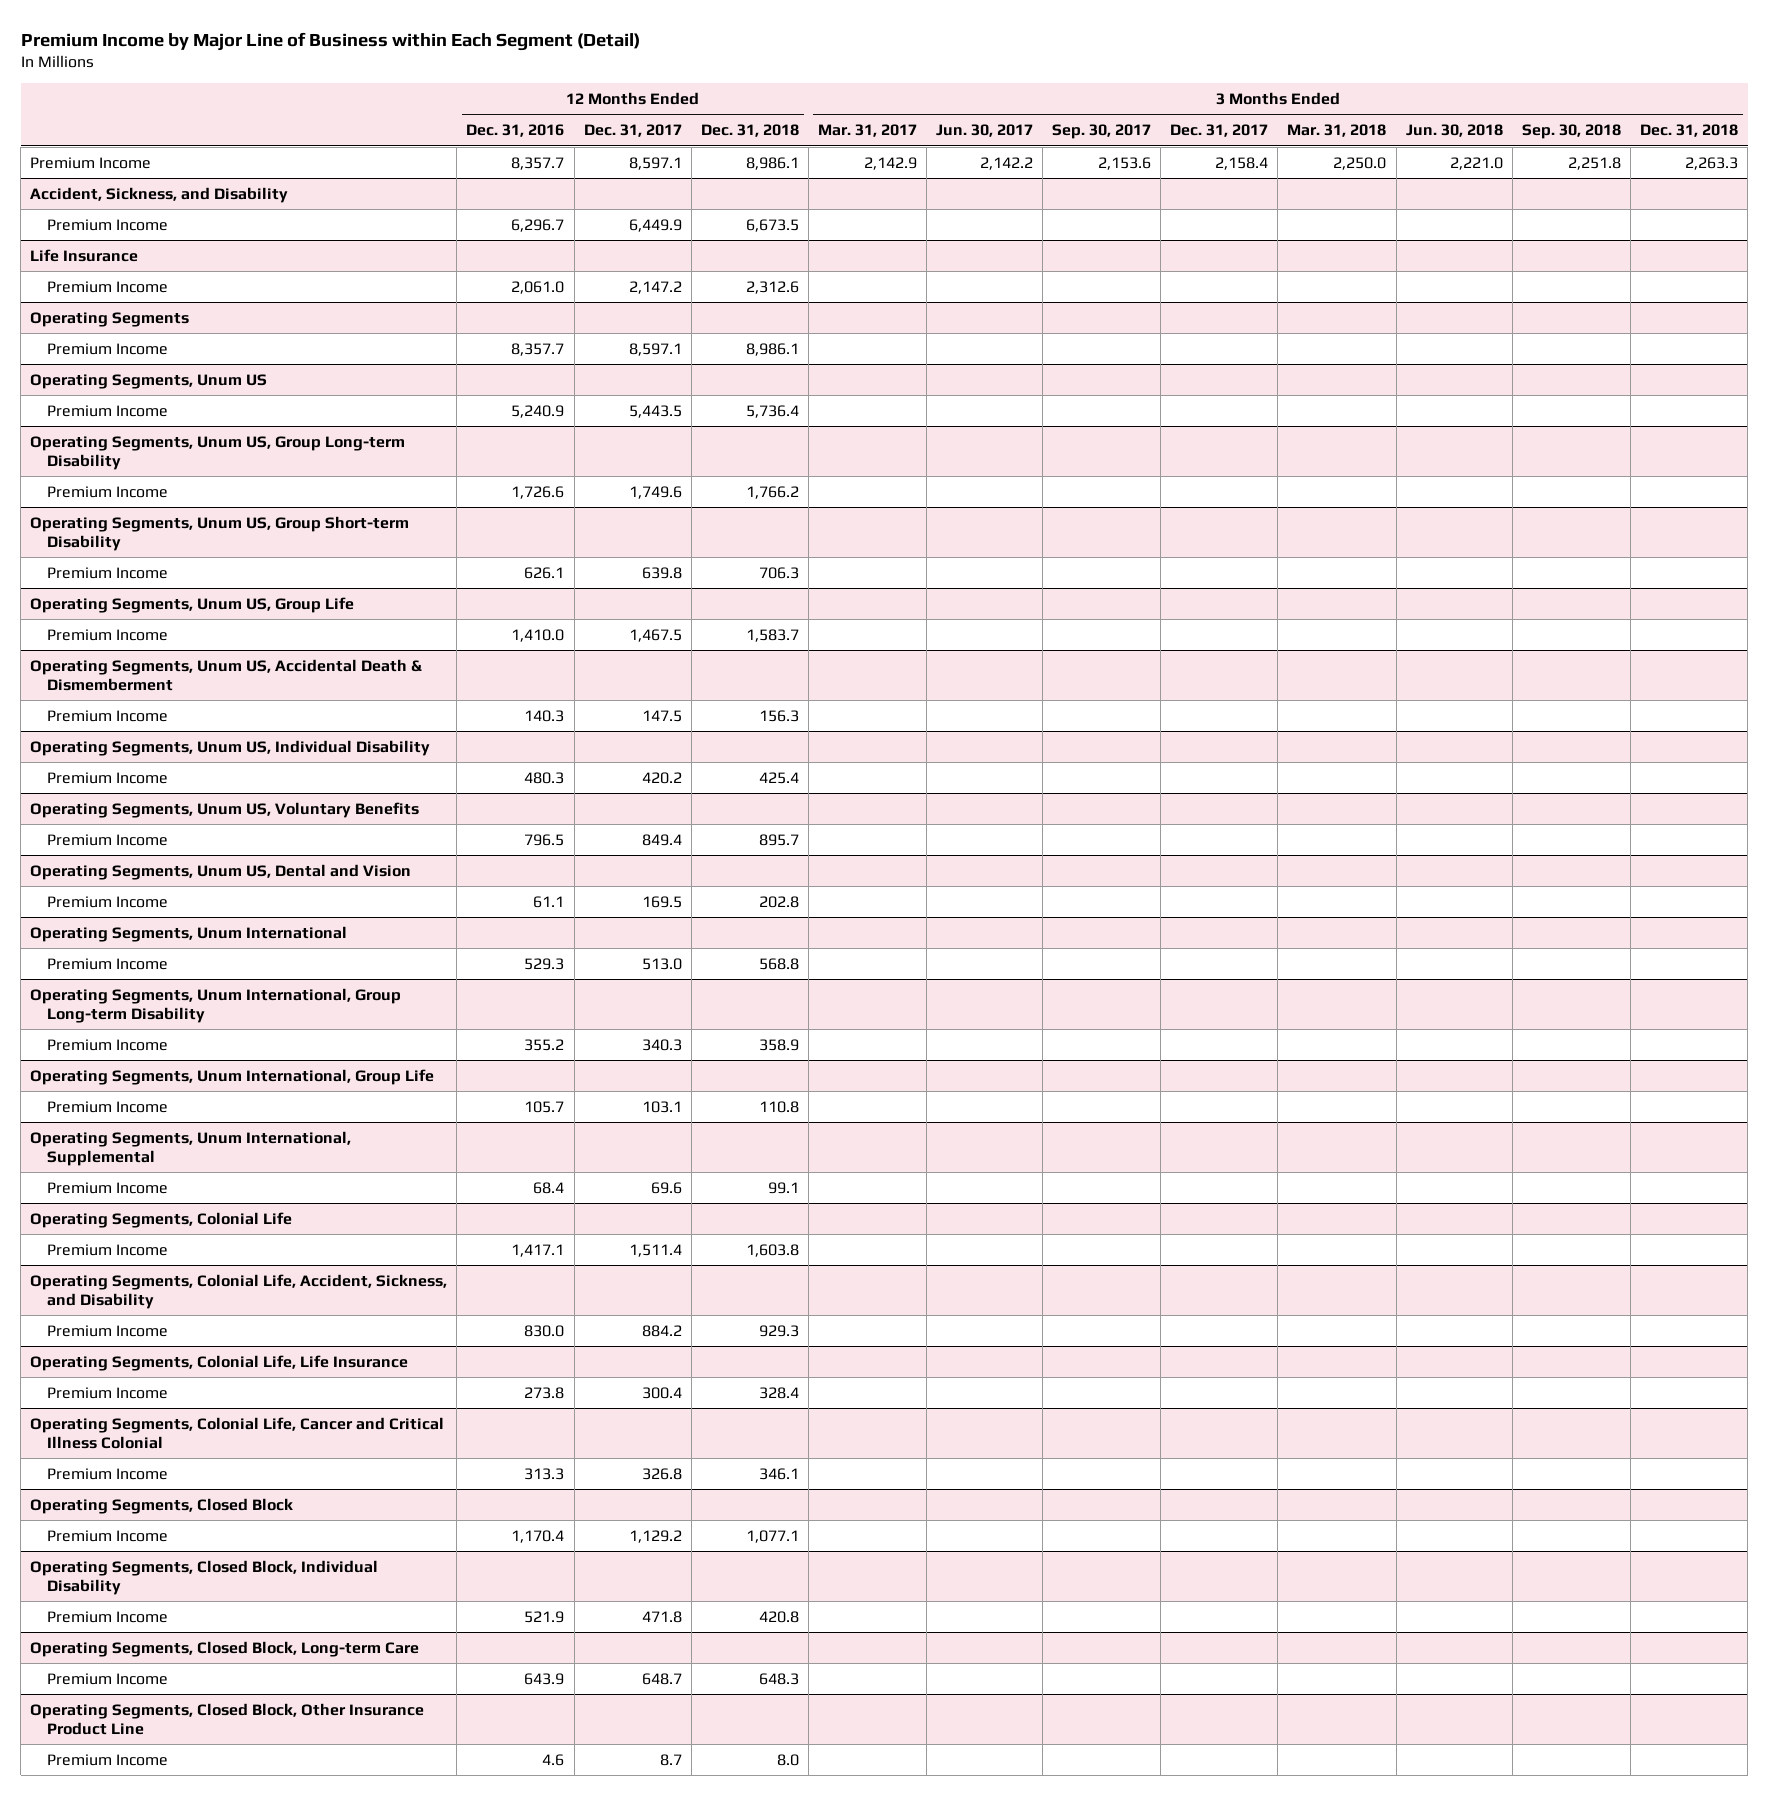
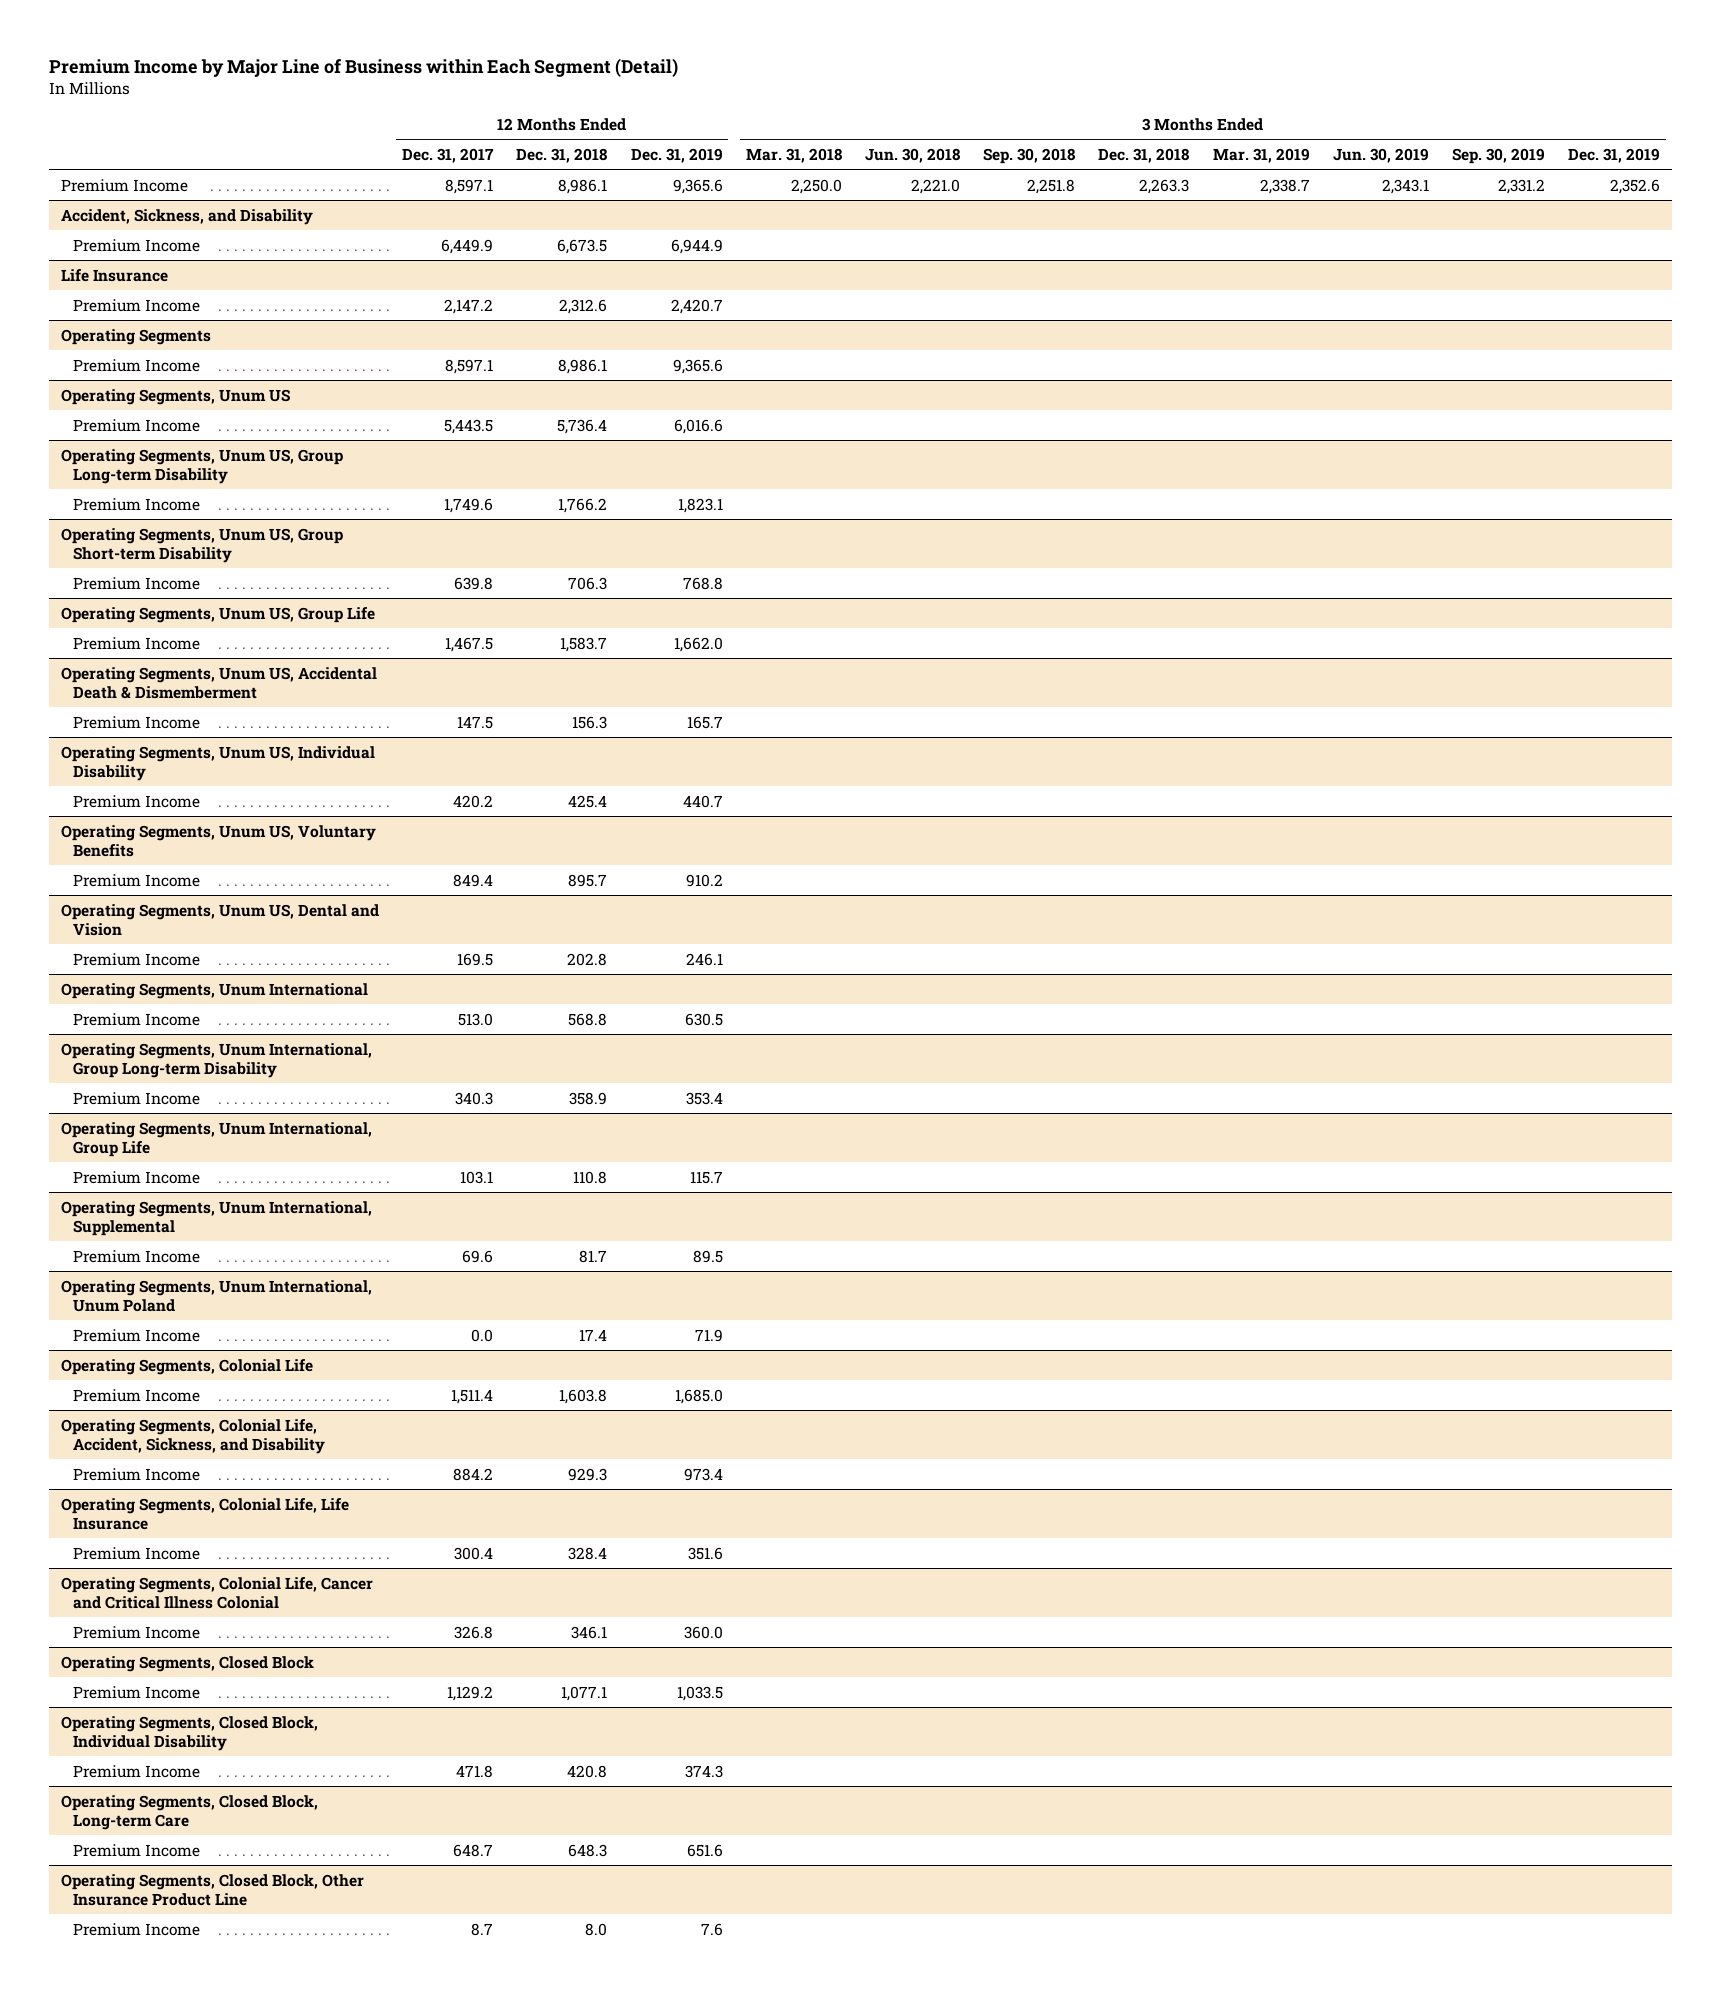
[466,124,565,138] Dec. 31, 2016 -> none
[817,124,917,138] Mar. 31, 2017 -> none
[936,124,1034,138] Jun. 30, 2017 -> none
[1052,124,1152,140] Sep. 30, 2017 -> none
[1170,124,1269,138] Dec. 31, 2017 -> none
none -> [630,147,723,163] Dec. 31, 2019
none -> [1212,147,1310,163] Mar. 31, 2019
none -> [1332,147,1429,163] Jun. 30, 2019
none -> [1452,147,1546,164] Sep. 30, 2019
none -> [1568,147,1661,163] Dec. 31, 2019
[767,1181,799,1194] 99.1 -> [579,1249,608,1263] 81.7
none -> [60,1279,372,1312] Operating Segments, Unum International, Unum Poland
none -> [73,1328,201,1342] Premium Income

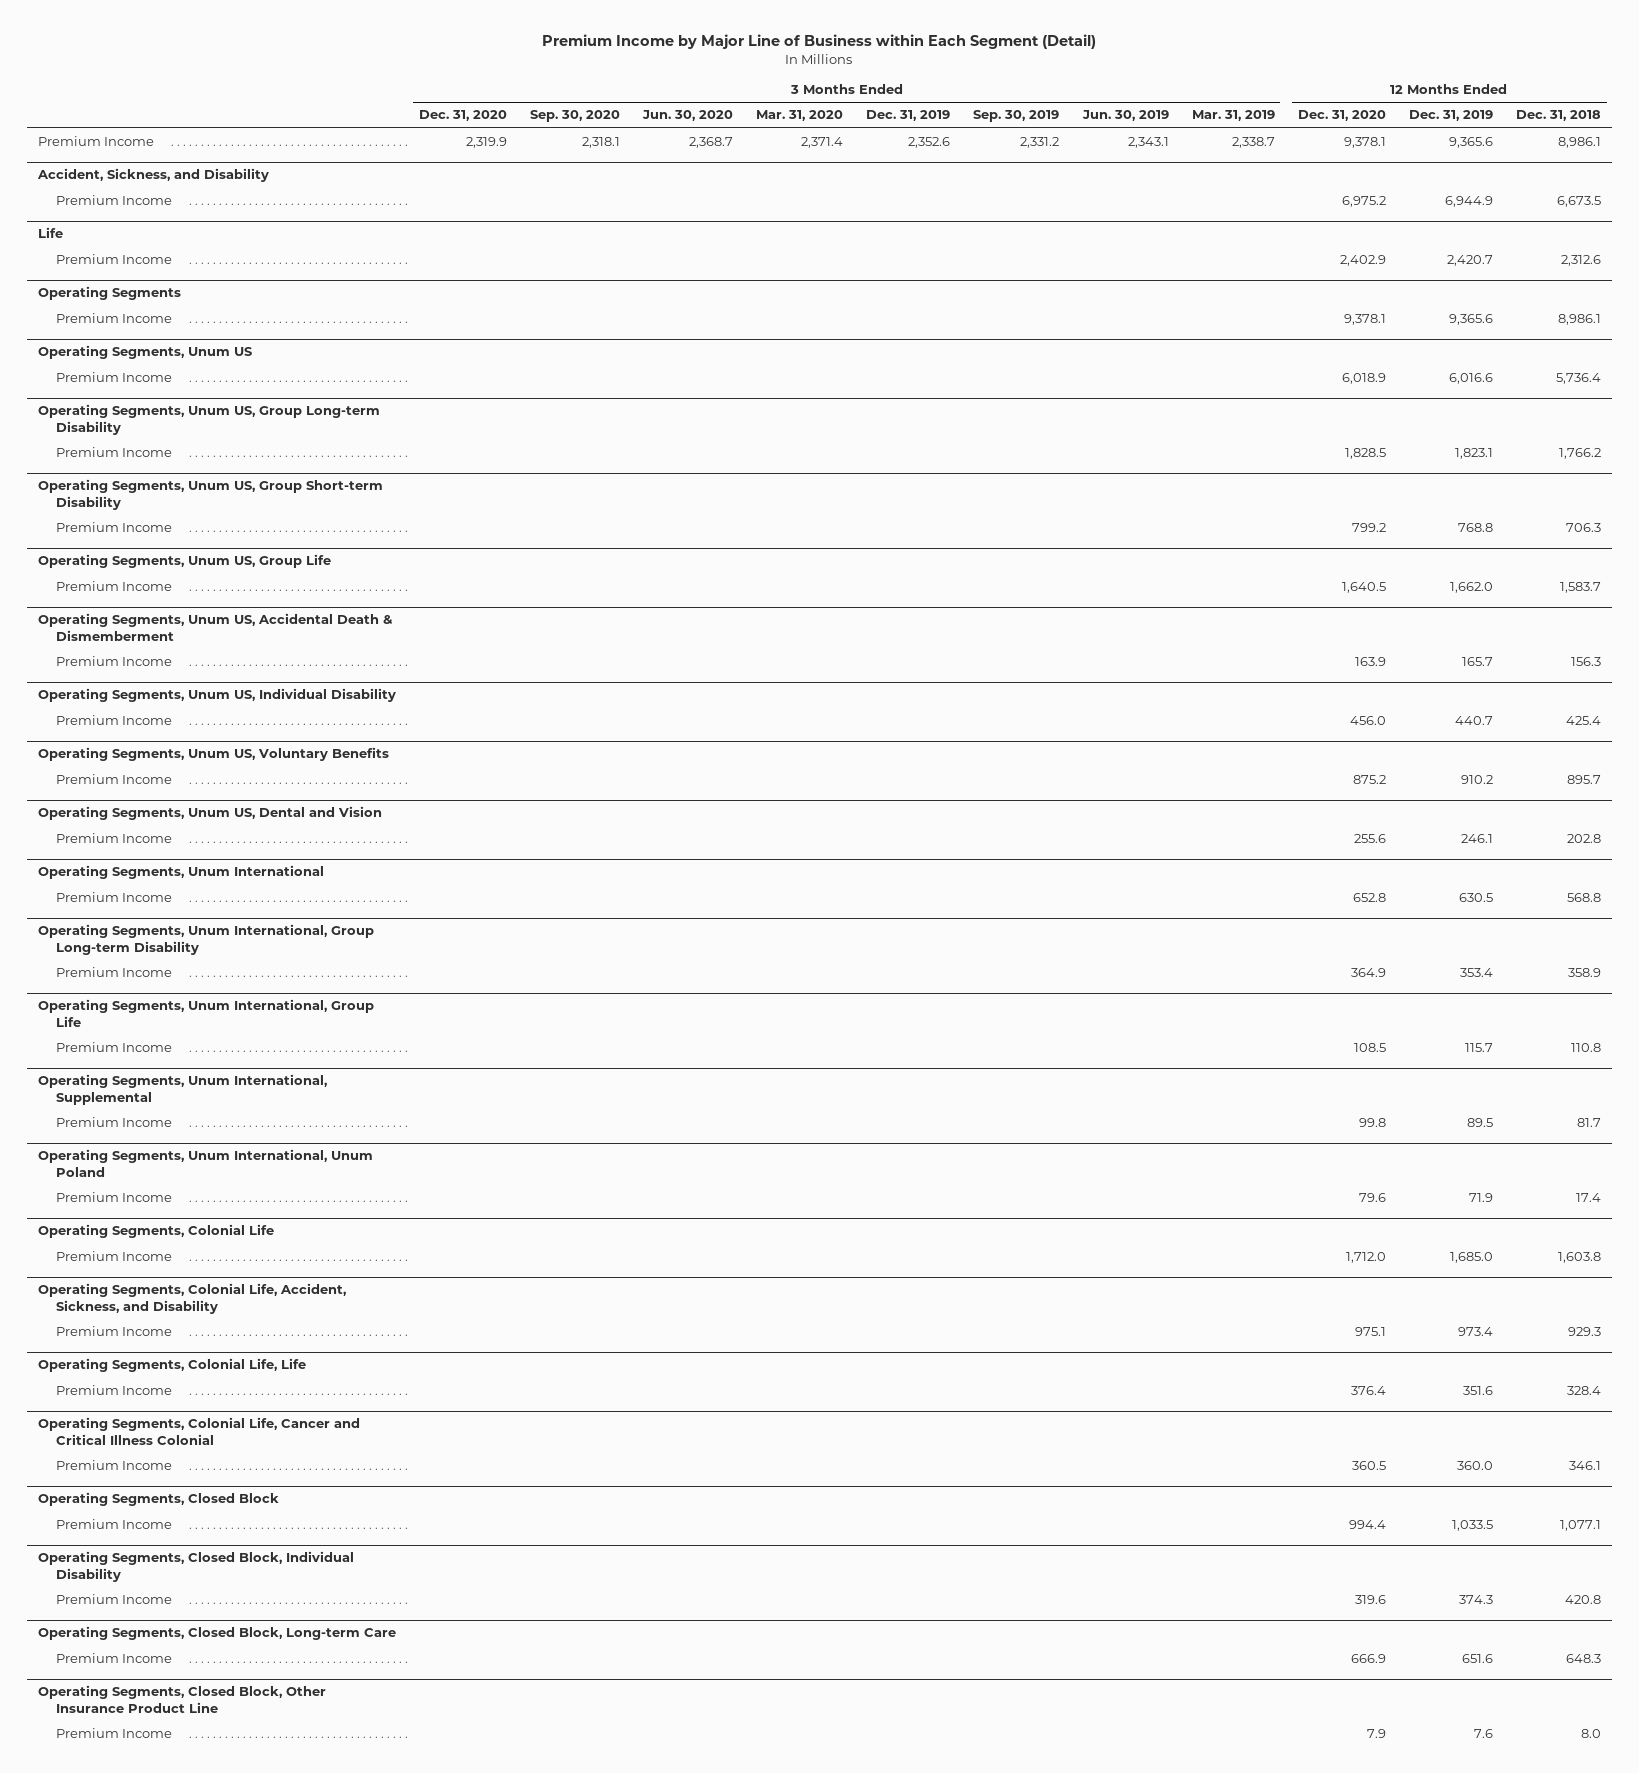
[402,147,495,163] Dec. 31, 2017 -> none
[745,147,842,163] Mar. 31, 2018 -> none
[864,147,960,163] Jun. 30, 2018 -> none
[983,147,1076,164] Sep. 30, 2018 -> none
[1098,147,1190,163] Dec. 31, 2018 -> none
none -> [419,110,508,122] Dec. 31, 2020
none -> [530,110,621,123] Sep. 30, 2020
none -> [642,110,734,122] Jun. 30, 2020
none -> [756,110,844,122] Mar. 31, 2020
none -> [1297,110,1386,122] Dec. 31, 2020
[60,268,168,282] Life Insurance -> [38,227,64,239] Life
[60,1497,349,1530] Operating Segments, Colonial Life, Life Insurance -> [38,1358,307,1373] Operating Segments, Colonial Life, Life

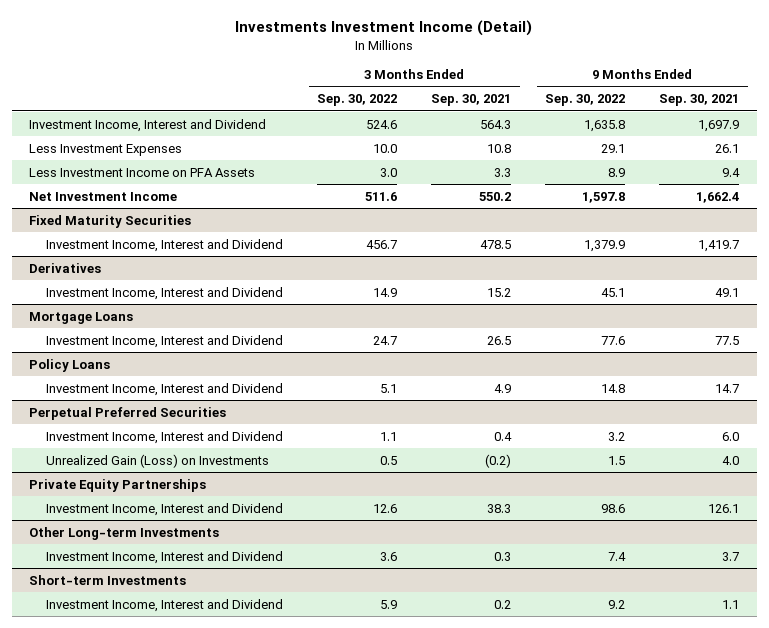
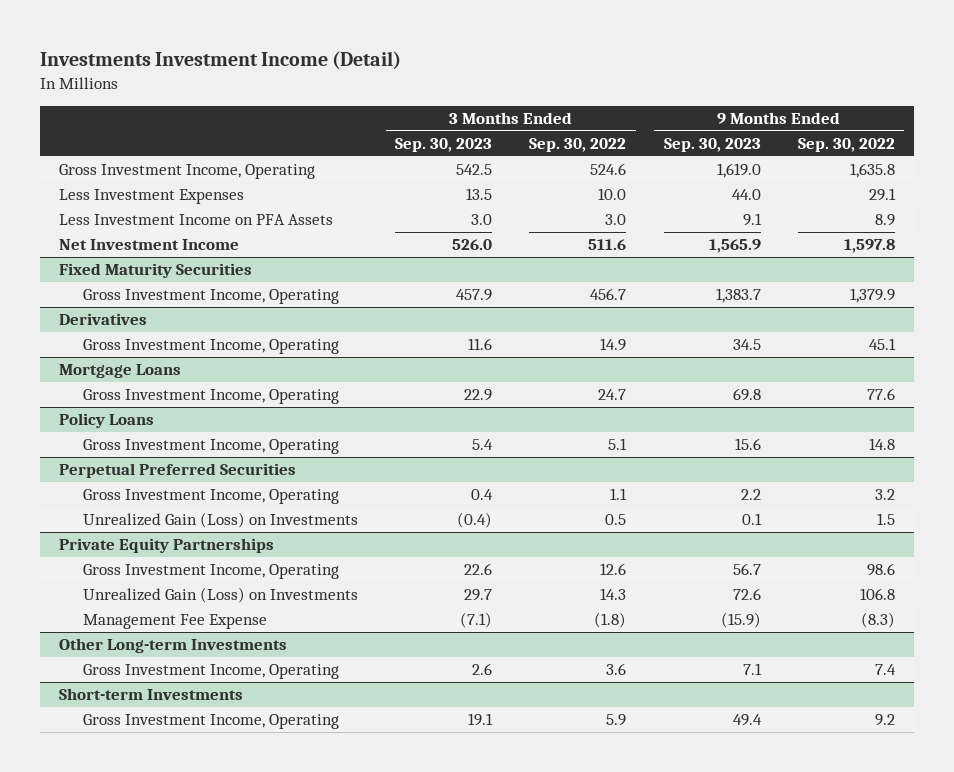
[431,94,512,107] Sep. 30, 2021 -> none
[659,94,740,107] Sep. 30, 2021 -> none
none -> [395,138,493,153] Sep. 30, 2023
none -> [663,138,761,153] Sep. 30, 2023
[29,118,267,132] Investment Income, Interest and Dividend -> [58,164,315,180] Gross Investment Income, Operating
[45,238,283,252] Investment Income, Interest and Dividend -> [82,289,339,305] Gross Investment Income, Operating
[45,286,283,300] Investment Income, Interest and Dividend -> [82,339,339,355] Gross Investment Income, Operating
[45,334,283,348] Investment Income, Interest and Dividend -> [82,389,339,405] Gross Investment Income, Operating
[45,382,283,396] Investment Income, Interest and Dividend -> [82,439,339,455] Gross Investment Income, Operating
[45,430,283,444] Investment Income, Interest and Dividend -> [82,489,339,505] Gross Investment Income, Operating
[45,502,283,516] Investment Income, Interest and Dividend -> [82,564,339,580] Gross Investment Income, Operating
none -> [82,587,358,604] Unrealized Gain (Loss) on Investments
none -> [82,614,267,630] Management Fee Expense
[45,550,283,564] Investment Income, Interest and Dividend -> [82,664,339,680] Gross Investment Income, Operating
[45,598,283,612] Investment Income, Interest and Dividend -> [82,714,339,730] Gross Investment Income, Operating

